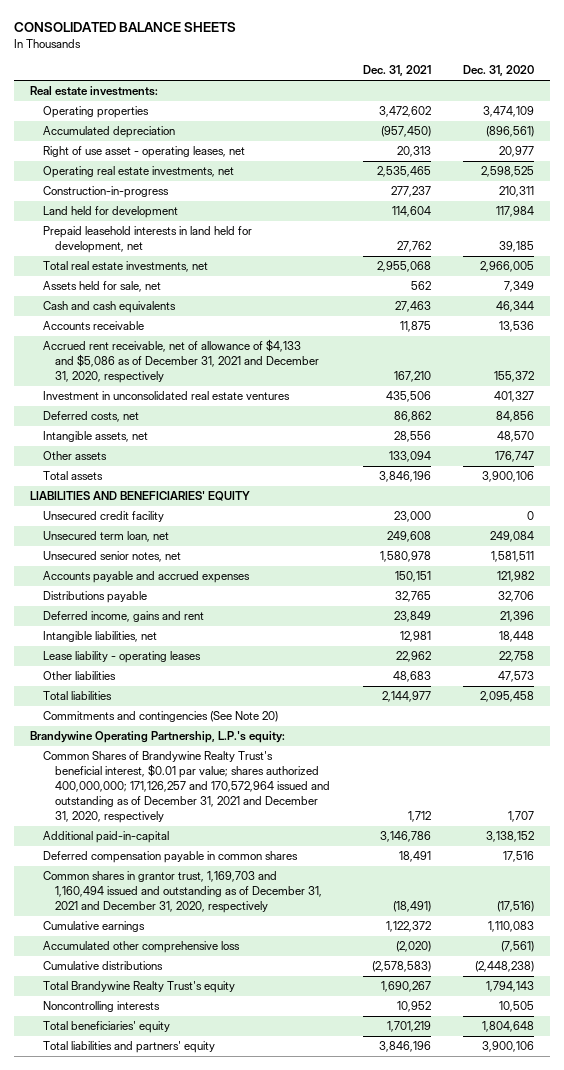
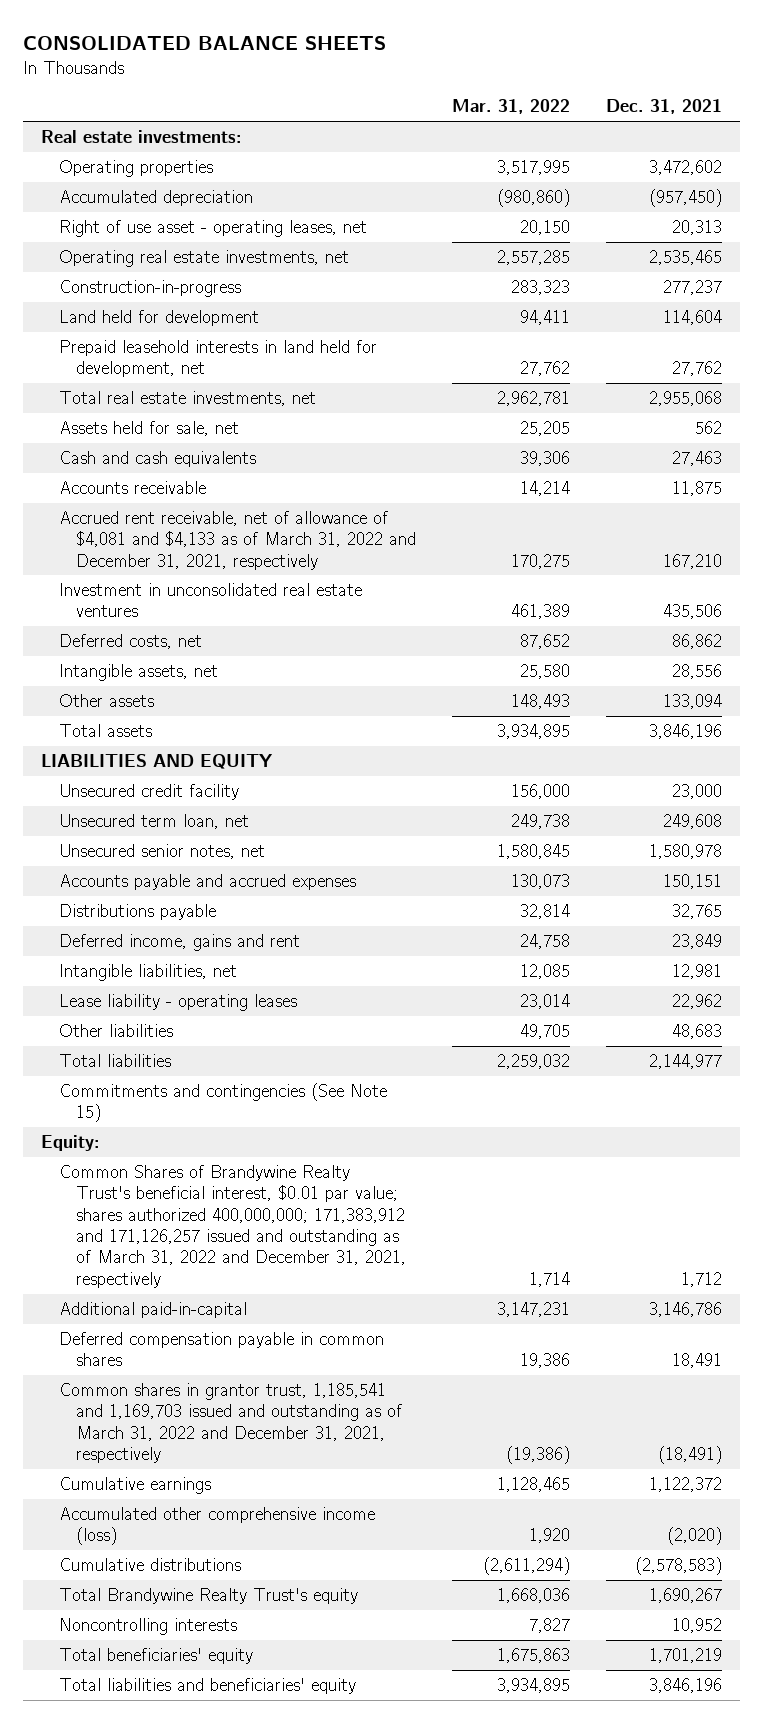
[463,65,535,77] Dec. 31, 2020 -> none
none -> [452,99,571,115] Mar. 31, 2022
[42,339,320,384] Accrued rent receivable, net of allowance of $4,133 and $5,086 as of December 31, 2021 and December 31, 2020, respectively -> [58,510,417,570] Accrued rent receivable, net of allowance of $4,081 and $4,133 as of March 31, 2022 and December 31, 2021, respectively
[30,491,251,502] LIABILITIES AND BENEFICIARIES' EQUITY -> [41,753,274,769] LIABILITIES AND EQUITY
[42,711,278,723] Commitments and contingencies (See Note 20) -> [58,1082,387,1123] Commitments and contingencies (See Note 15)
[30,731,286,744] Brandywine Operating Partnership, L.P.'s equity: -> [41,1134,101,1151] Equity:
[42,751,331,823] Common Shares of Brandywine Realty Trust's beneficial interest, $0.01 par value; shares authorized 400,000,000; 171,126,257 and 170,572,964 issued and outstanding as of December 31, 2021 and December 31, 2020, respectively -> [58,1164,407,1288] Common Shares of Brandywine Realty Trust's beneficial interest, $0.01 par value; shares authorized 400,000,000; 171,383,912 and 171,126,257 issued and outstanding as of March 31, 2022 and December 31, 2021, respectively
[42,871,323,914] Common shares in grantor trust, 1,169,703 and 1,160,494 issued and outstanding as of December 31, 2021 and December 31, 2020, respectively -> [58,1382,403,1463] Common shares in grantor trust, 1,185,541 and 1,169,703 issued and outstanding as of March 31, 2022 and December 31, 2021, respectively
[42,941,240,954] Accumulated other comprehensive loss -> [58,1506,375,1546] Accumulated other comprehensive income (loss)
[42,1041,215,1054] Total liabilities and partners' equity -> [58,1677,356,1694] Total liabilities and beneficiaries' equity

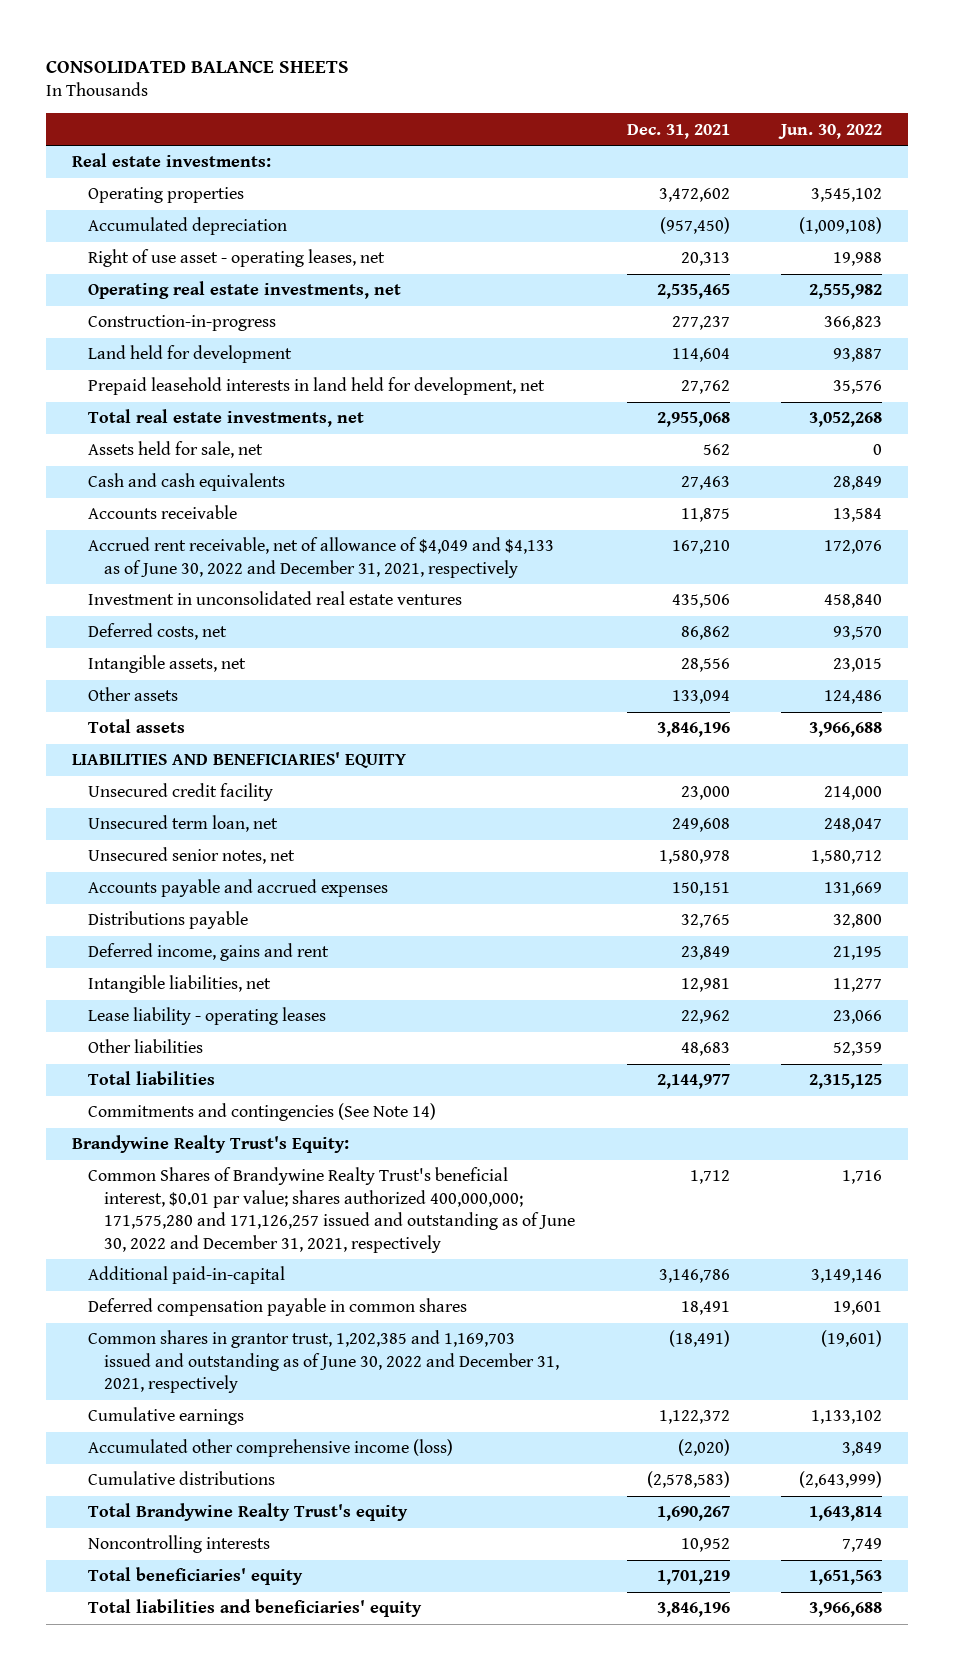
[452,99,571,115] Mar. 31, 2022 -> none
none -> [778,123,883,139] Jun. 30, 2022
[58,510,417,570] Accrued rent receivable, net of allowance of $4,081 and $4,133 as of March 31, 2022 and December 31, 2021, respectively -> [88,537,555,578] Accrued rent receivable, net of allowance of $4,049 and $4,133 as of June 30, 2022 and December 31, 2021, respectively
[41,753,274,769] LIABILITIES AND EQUITY -> [71,752,406,769] LIABILITIES AND BENEFICIARIES' EQUITY
[58,1082,387,1123] Commitments and contingencies (See Note 15) -> [88,1103,437,1122] Commitments and contingencies (See Note 14)
[41,1134,101,1151] Equity: -> [71,1135,349,1154] Brandywine Realty Trust's Equity:
[58,1164,407,1288] Common Shares of Brandywine Realty Trust's beneficial interest, $0.01 par value; shares authorized 400,000,000; 171,383,912 and 171,126,257 issued and outstanding as of March 31, 2022 and December 31, 2021, respectively -> [88,1167,576,1253] Common Shares of Brandywine Realty Trust's beneficial interest, $0.01 par value; shares authorized 400,000,000; 171,575,280 and 171,126,257 issued and outstanding as of June 30, 2022 and December 31, 2021, respectively
[58,1382,403,1463] Common shares in grantor trust, 1,185,541 and 1,169,703 issued and outstanding as of March 31, 2022 and December 31, 2021, respectively -> [88,1330,560,1394] Common shares in grantor trust, 1,202,385 and 1,169,703 issued and outstanding as of June 30, 2022 and December 31, 2021, respectively

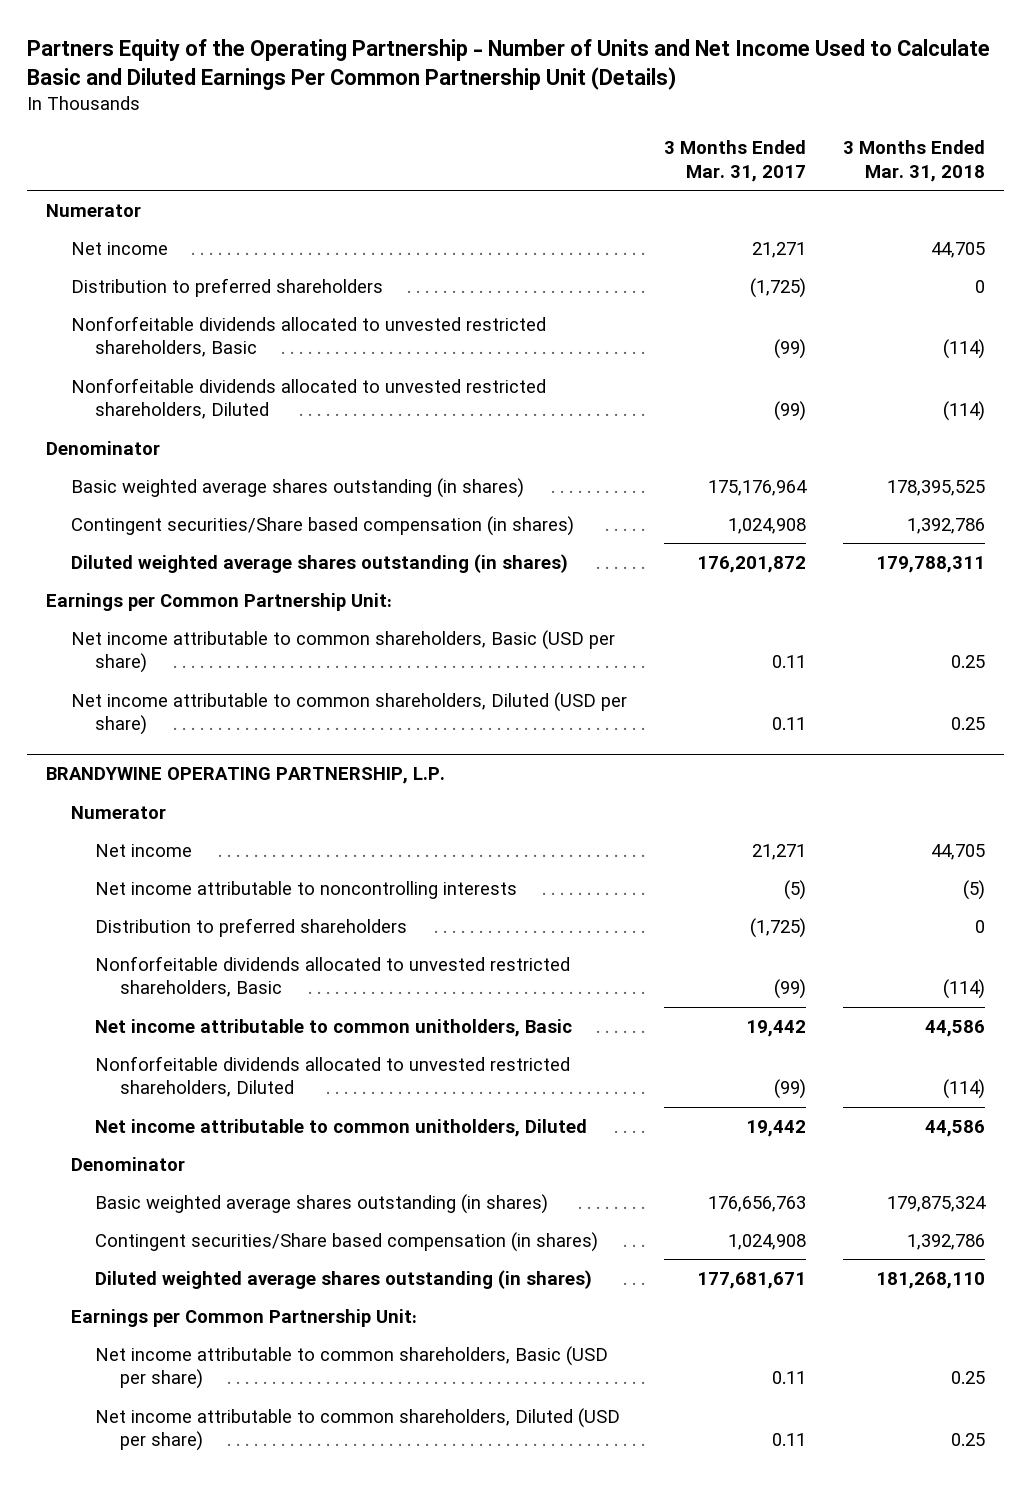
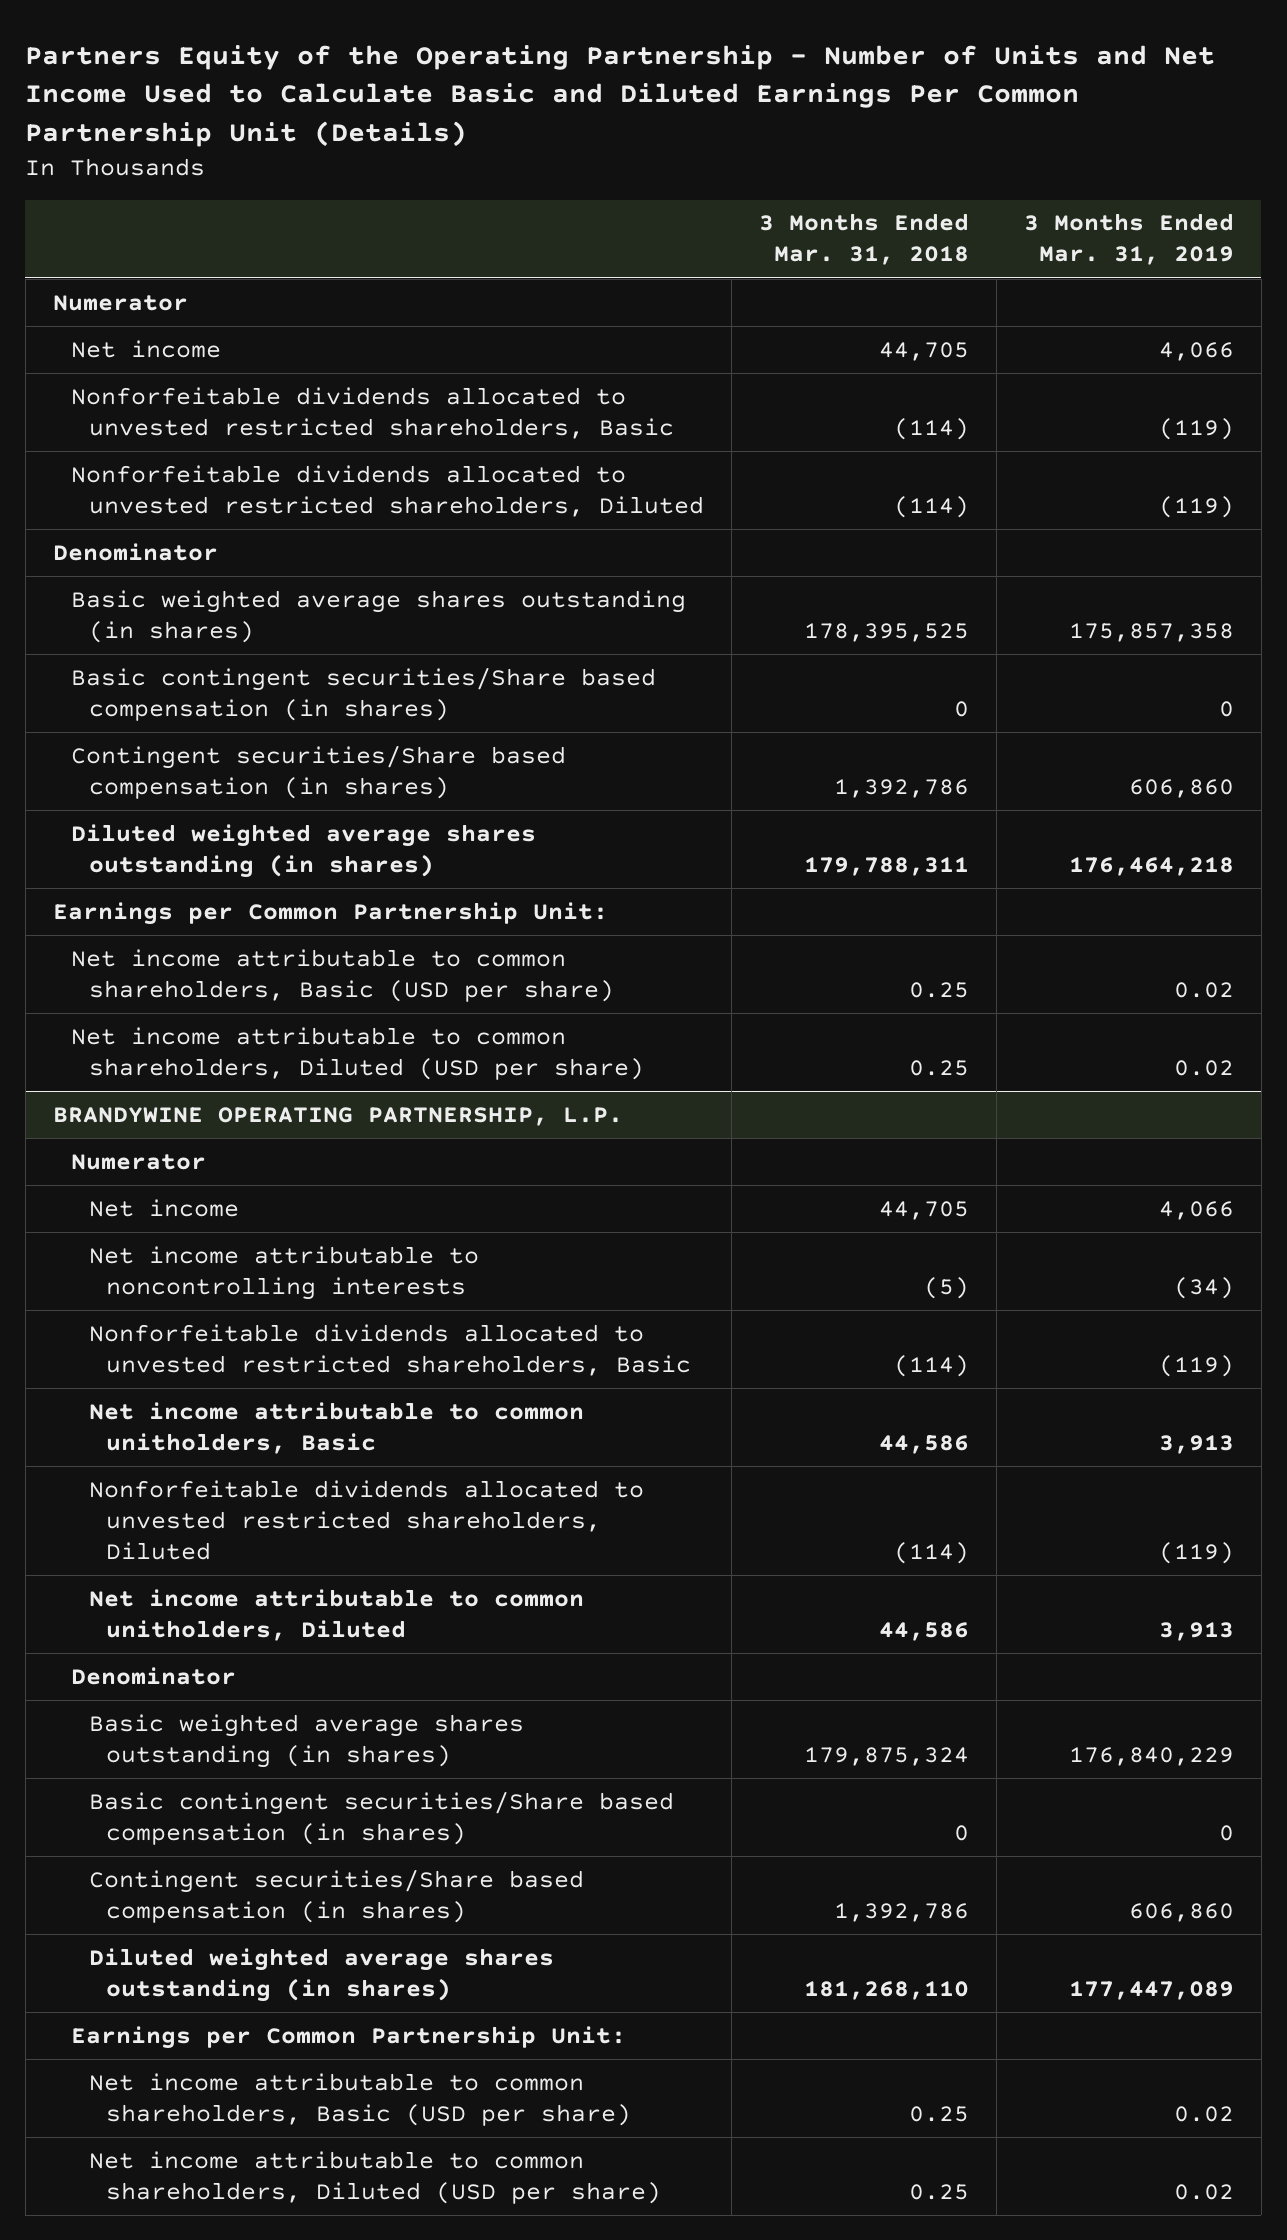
[663,140,806,182] 3 Months Ended Mar. 31, 2017 -> none
none -> [1023,213,1234,266] 3 Months Ended Mar. 31, 2019
[70,277,383,297] Distribution to preferred shareholders -> none
none -> [70,666,656,721] Basic contingent securities/Share based compensation (in shares)
[95,917,408,937] Distribution to preferred shareholders -> none
none -> [88,1790,674,1845] Basic contingent securities/Share based compensation (in shares)

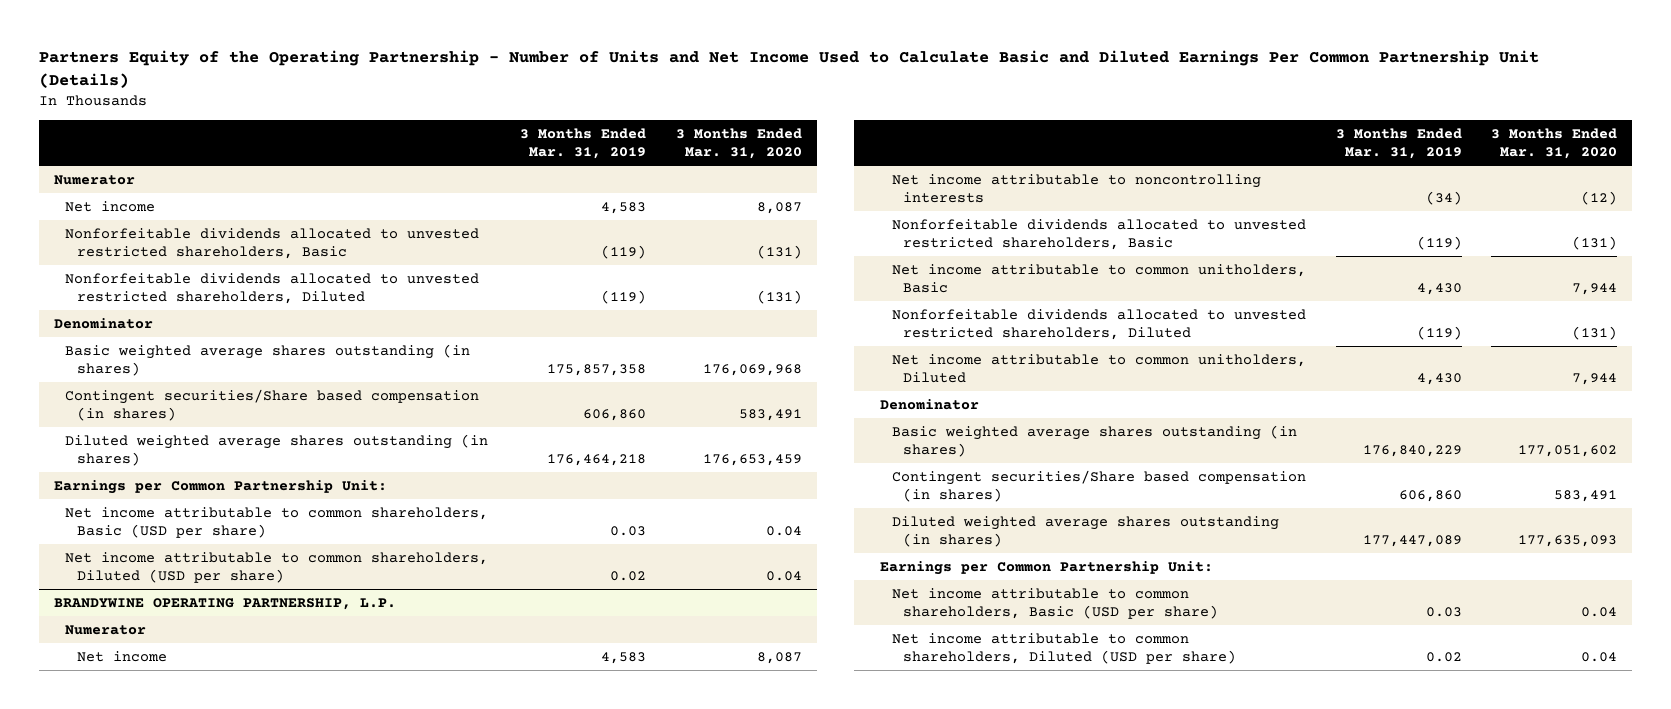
[758,213,969,266] 3 Months Ended Mar. 31, 2018 -> none
none -> [676,127,803,159] 3 Months Ended Mar. 31, 2020
[1158,341,1234,361] 4,066 -> [601,201,647,214] 4,583
[70,666,656,721] Basic contingent securities/Share based compensation (in shares) -> none
[1173,981,1234,998] 0.02 -> [610,526,647,537] 0.03
[1158,1200,1234,1220] 4,066 -> [601,651,647,664] 4,583
[1158,1434,1234,1454] 3,913 -> [1416,283,1462,296] 4,430
[1158,1621,1234,1641] 3,913 -> [1416,373,1462,386] 4,430
[88,1790,674,1845] Basic contingent securities/Share based compensation (in shares) -> none
[1173,2105,1234,2122] 0.02 -> [1425,607,1462,618] 0.03

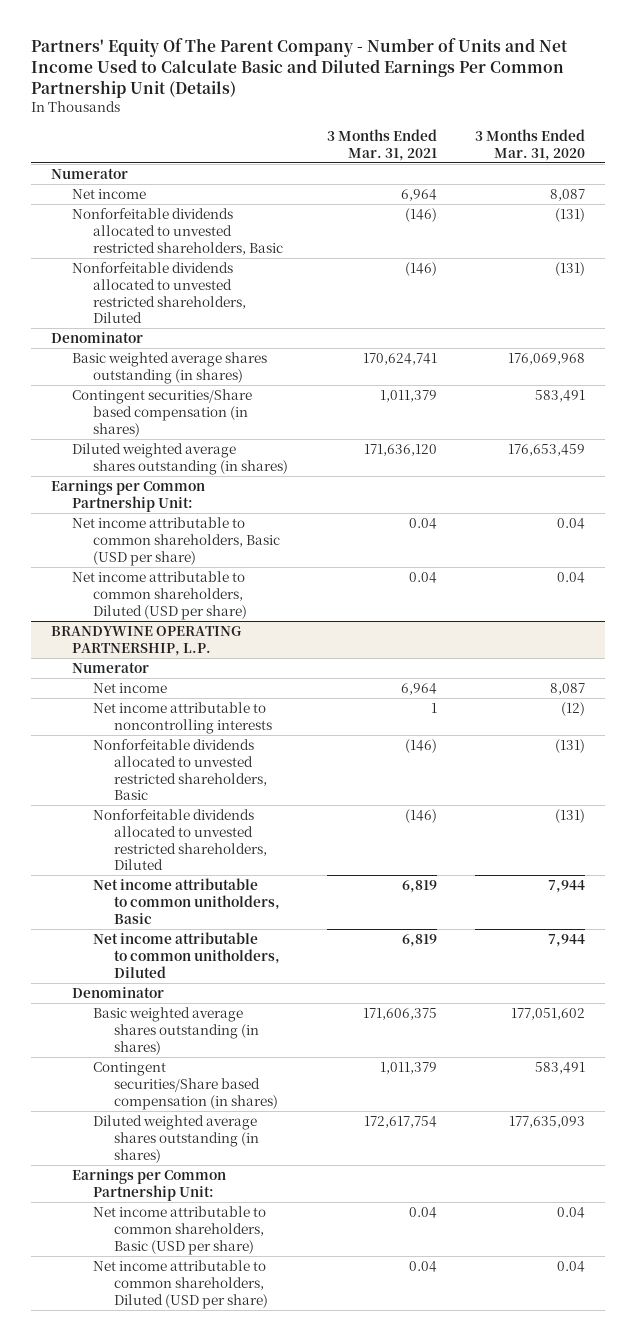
[38,49,1539,88] Partners Equity of the Operating Partnership - Number of Units and Net Income Used to Calculate Basic and Diluted Earnings Per Common Partnership Unit (Details) -> [31,38,569,99] Partners' Equity Of The Parent Company - Number of Units and Net Income Used to Calculate Basic and Diluted Earnings Per Common Partnership Unit (Details)
[520,127,647,159] 3 Months Ended Mar. 31, 2019 -> none
none -> [326,129,437,161] 3 Months Ended Mar. 31, 2021
[891,263,1306,294] Net income attributable to common unitholders, Basic -> [92,878,280,924] Net income attributable to common unitholders, Basic

